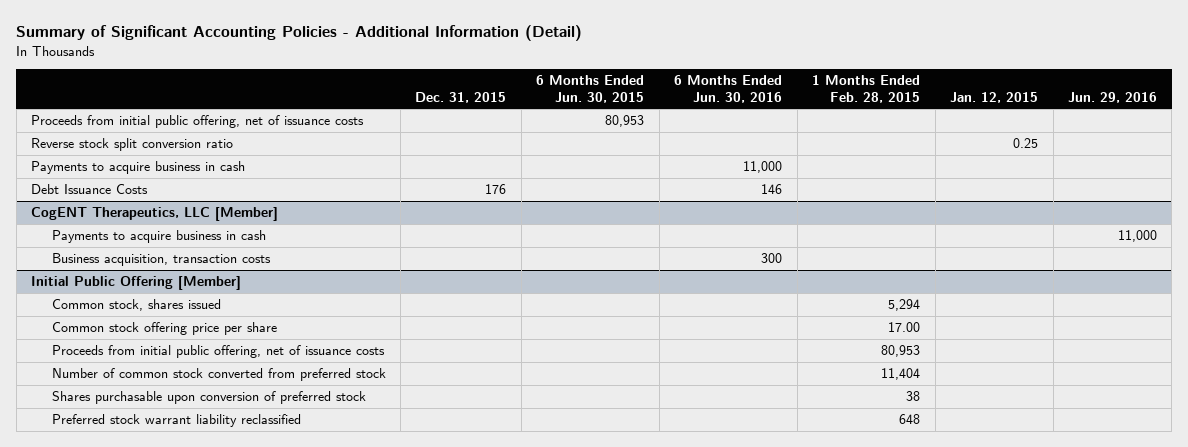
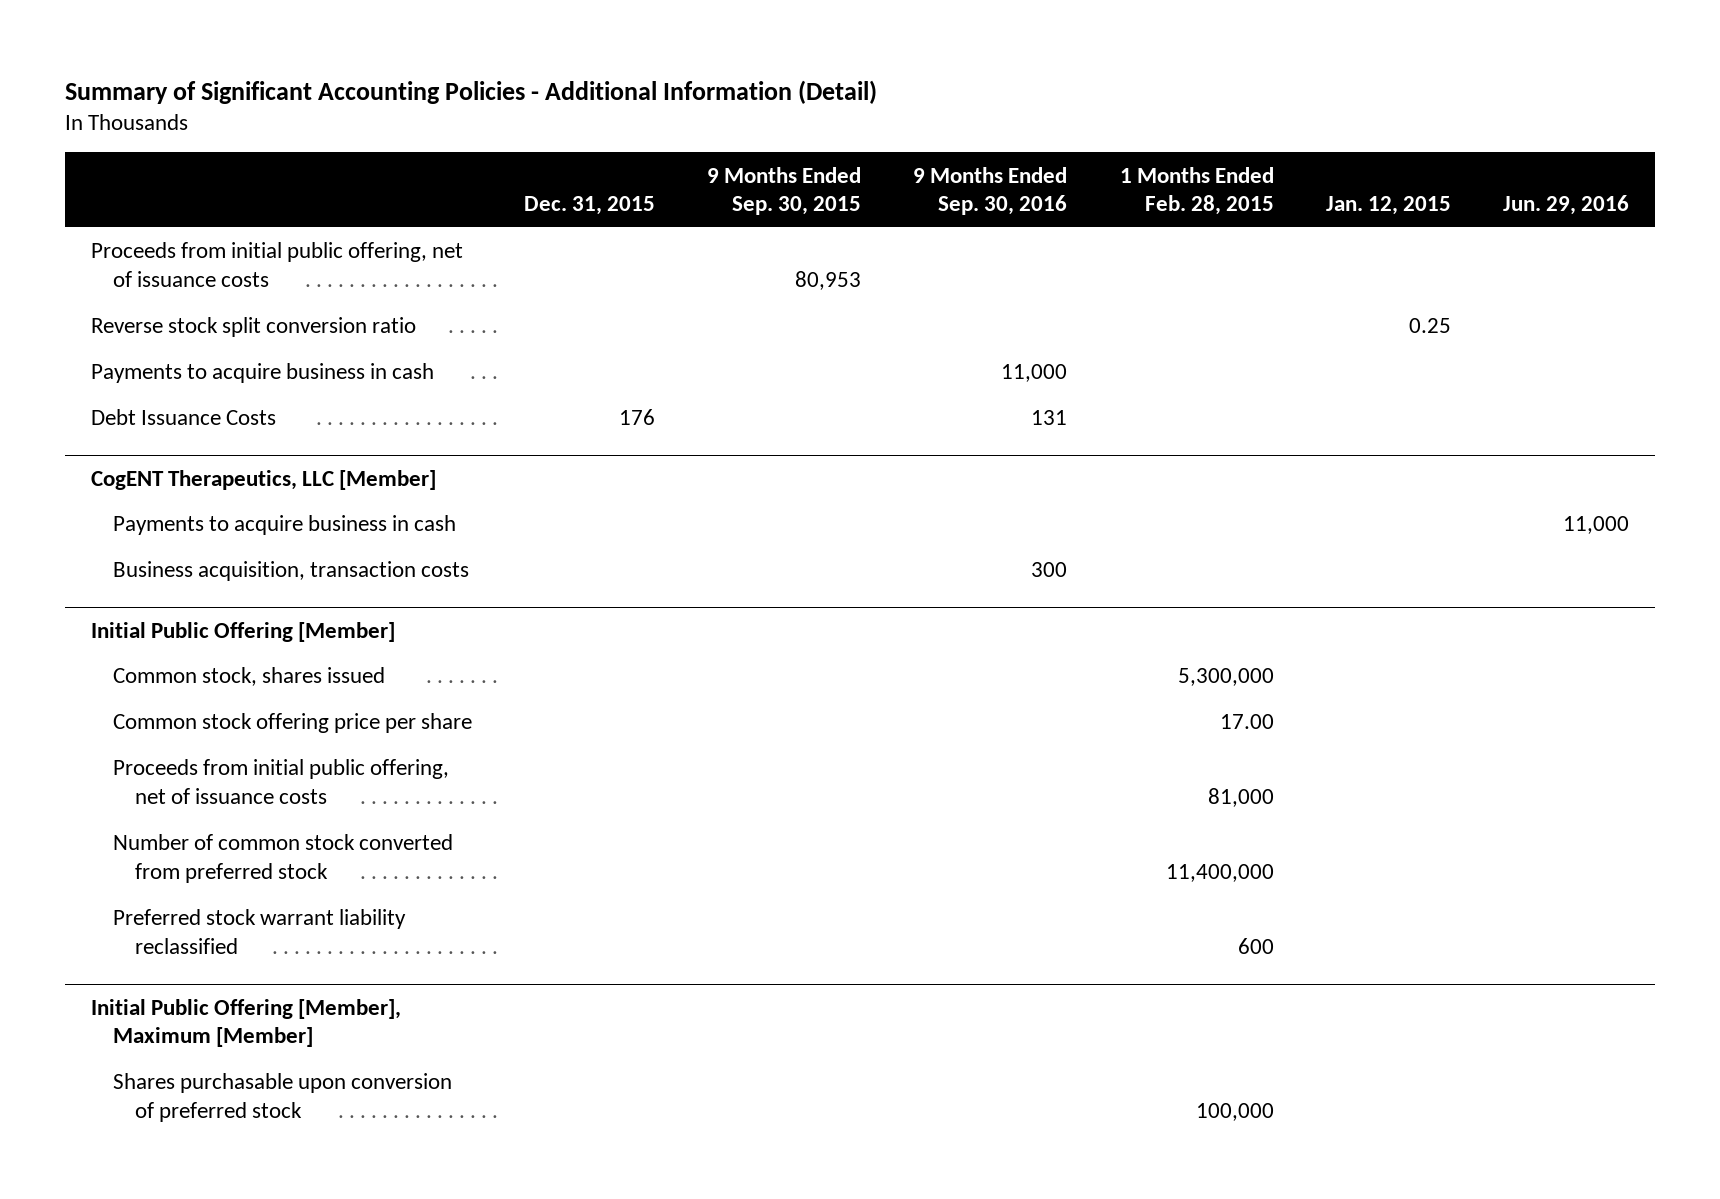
[536,75,645,103] 6 Months Ended Jun. 30, 2015 -> none
[674,75,783,103] 6 Months Ended Jun. 30, 2016 -> none
none -> [707,166,862,216] 9 Months Ended Sep. 30, 2015
none -> [913,166,1068,216] 9 Months Ended Sep. 30, 2016
[888,299,921,312] 5,294 -> [1177,668,1274,687] 5,300,000
[51,391,366,405] Shares purchasable upon conversion of preferred stock -> none
[881,345,921,358] 80,953 -> [1207,787,1274,807] 81,000
[881,368,921,381] 11,404 -> [1165,863,1274,882] 11,400,000
[899,414,921,425] 648 -> [1237,937,1274,954] 600
none -> [91,998,402,1048] Initial Public Offering [Member], Maximum [Member]
none -> [113,1073,453,1122] Shares purchasable upon conversion of preferred stock

